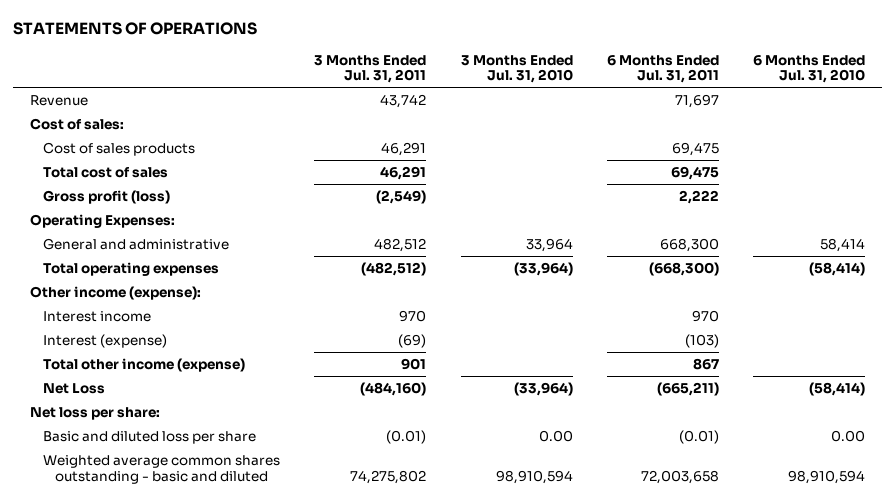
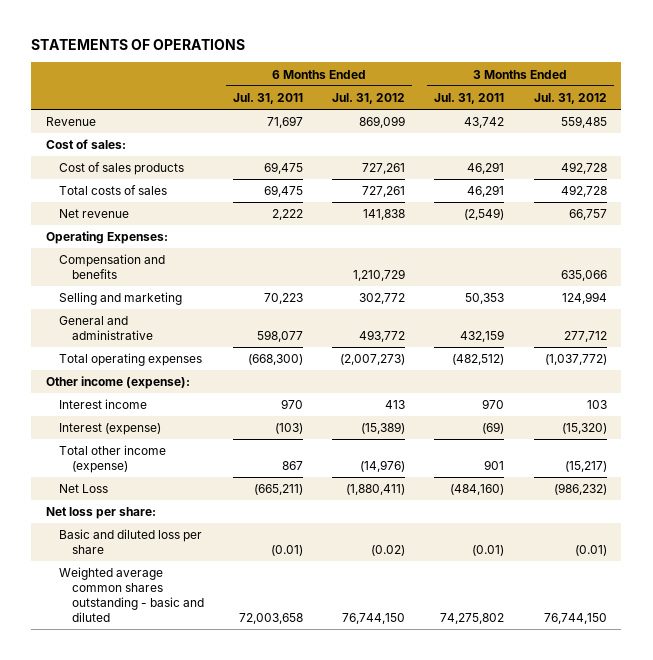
[460,54,573,84] 3 Months Ended Jul. 31, 2010 -> none
[753,54,866,84] 6 Months Ended Jul. 31, 2010 -> none
none -> [332,92,406,104] Jul. 31, 2012
none -> [533,92,607,104] Jul. 31, 2012
[42,166,168,178] Total cost of sales -> [58,185,167,196] Total costs of sales
[42,189,170,204] Gross profit (loss) -> [58,209,129,219] Net revenue
none -> [58,254,165,279] Compensation and benefits
none -> [58,292,182,306] Selling and marketing
[374,237,427,252] 482,512 -> [460,329,505,342] 432,159
[659,237,719,252] 668,300 -> [256,329,303,342] 598,077

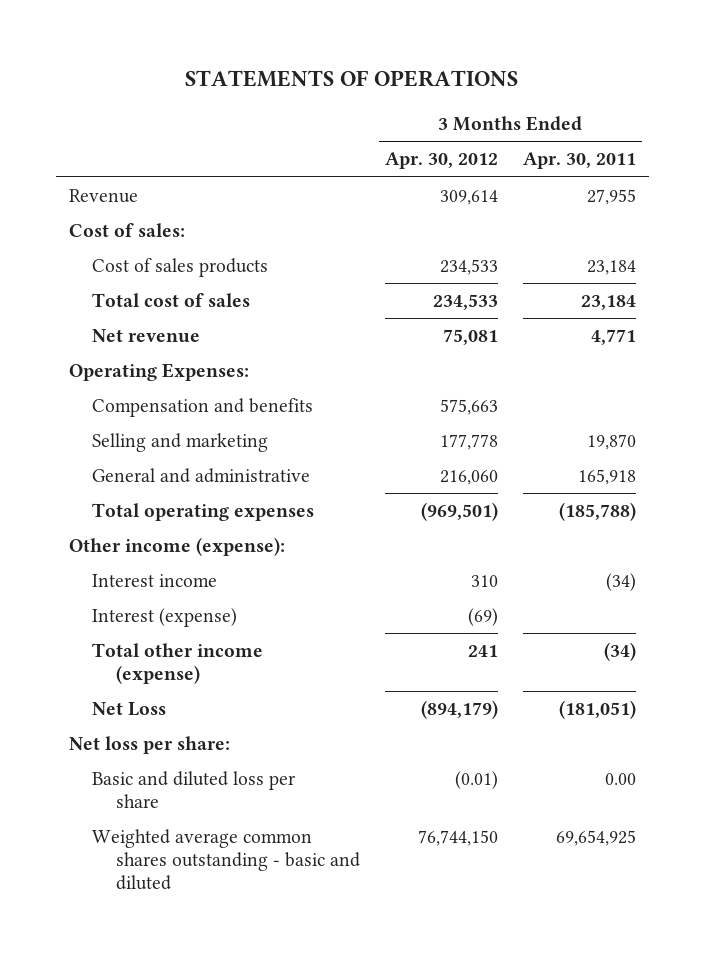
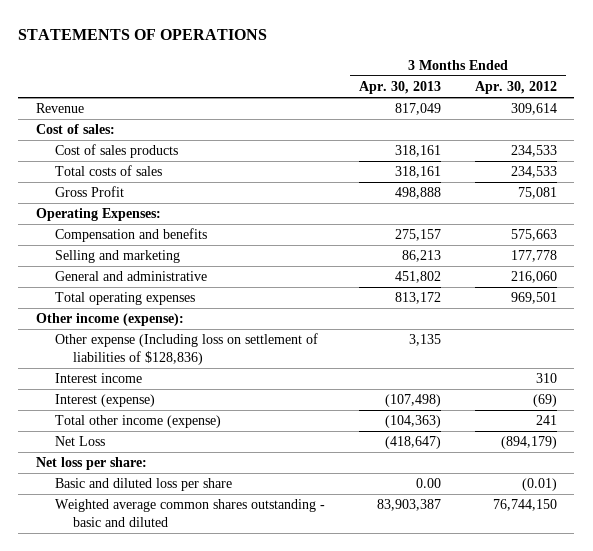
[523,152,637,170] Apr. 30, 2011 -> none
none -> [358,81,441,95] Apr. 30, 2013
[92,293,251,308] Total cost of sales -> [54,165,162,177] Total costs of sales
[92,329,201,344] Net revenue -> [54,186,124,198] Gross Profit
[420,502,498,522] (969,501) -> [511,292,558,305] 969,501
none -> [54,333,318,365] Other expense (Including loss on settlement of liabilities of $128,836)

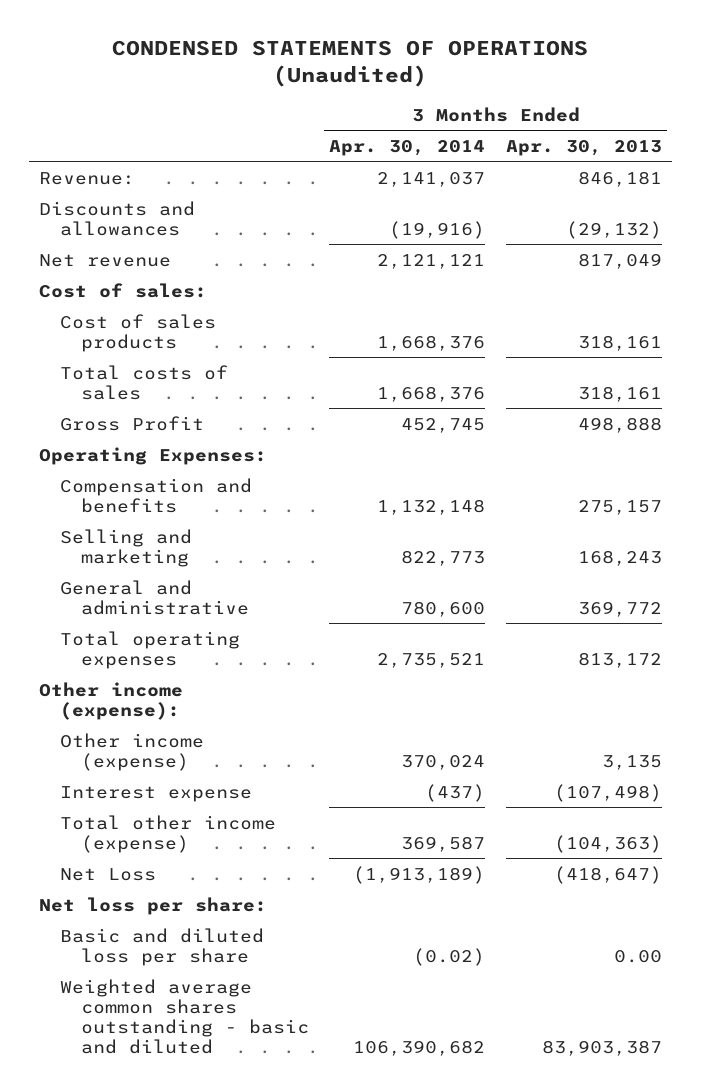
[18,29,268,41] STATEMENTS OF OPERATIONS -> [112,40,589,87] CONDENSED STATEMENTS OF OPERATIONS (Unaudited)
[475,81,558,95] Apr. 30, 2012 -> none
none -> [329,139,486,156] Apr. 30, 2014
none -> [38,171,135,185] Revenue:
none -> [38,200,195,236] Discounts and allowances
[35,103,84,114] Revenue -> [38,253,171,267] Net revenue
[401,250,441,263] 86,213 -> [577,549,662,566] 168,243
[394,271,441,284] 451,802 -> [577,600,662,617] 369,772
[54,373,142,384] Interest income -> none
[54,333,318,365] Other expense (Including loss on settlement of liabilities of $128,836) -> [59,732,204,771] Other income (expense)
[54,394,155,408] Interest (expense) -> [59,785,252,802] Interest expense

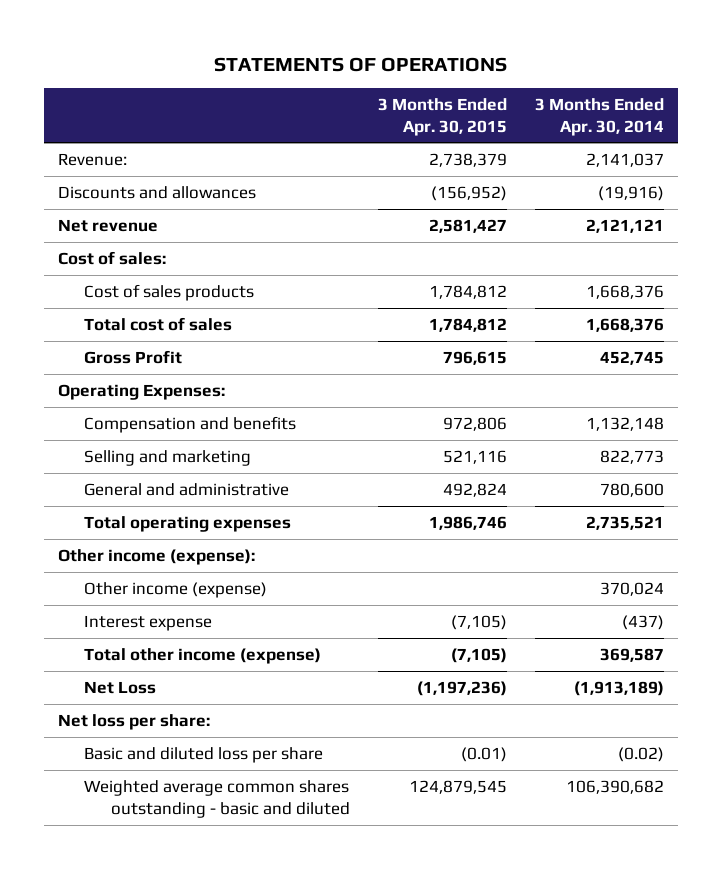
[112,40,589,87] CONDENSED STATEMENTS OF OPERATIONS (Unaudited) -> [213,56,507,72] STATEMENTS OF OPERATIONS
[505,139,662,156] Apr. 30, 2013 -> none
none -> [377,97,507,136] 3 Months Ended Apr. 30, 2015
[59,364,228,400] Total costs of sales -> [84,316,233,331] Total cost of sales

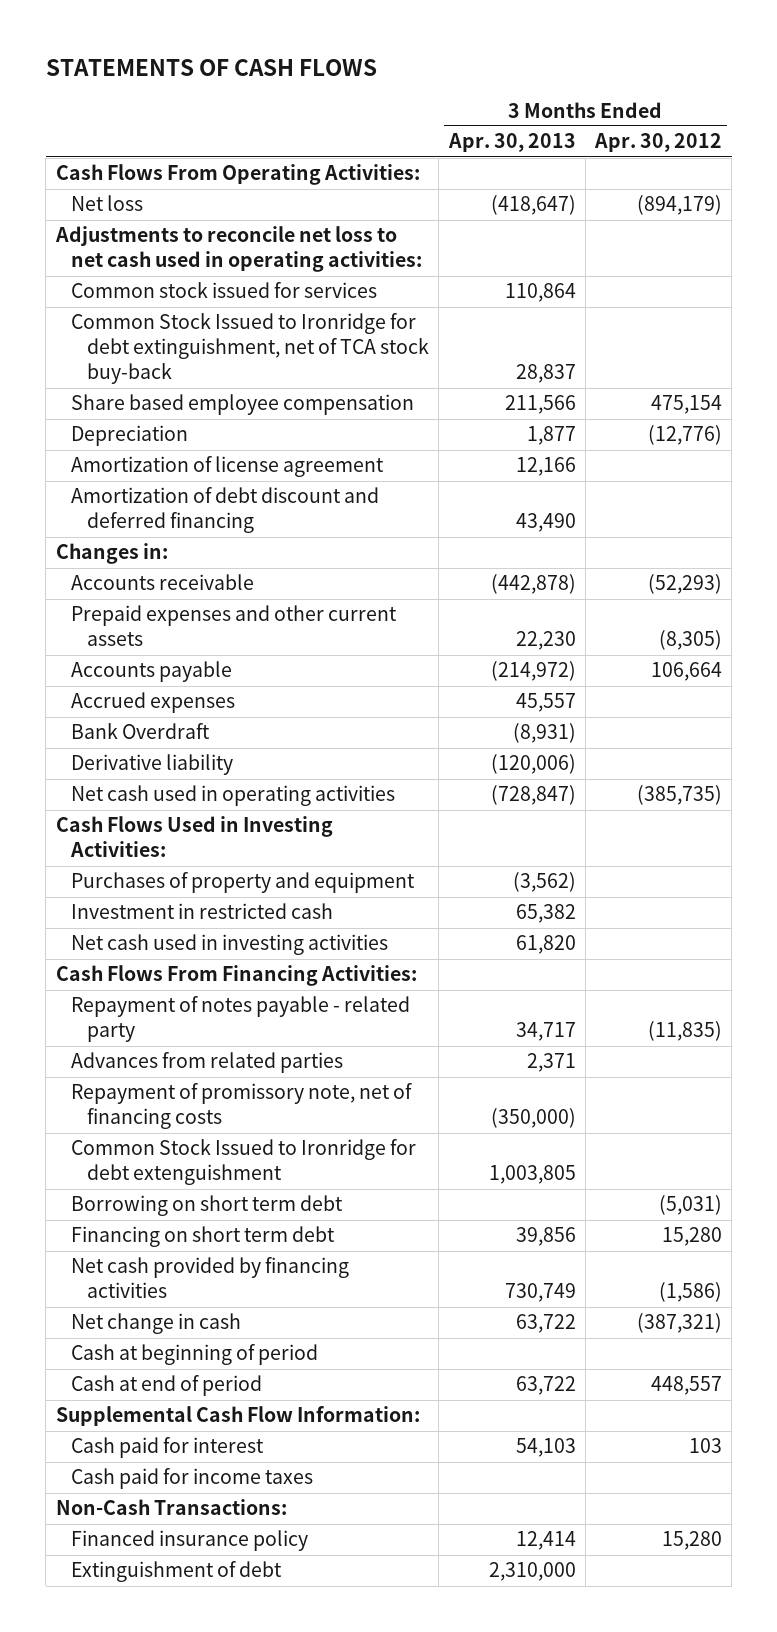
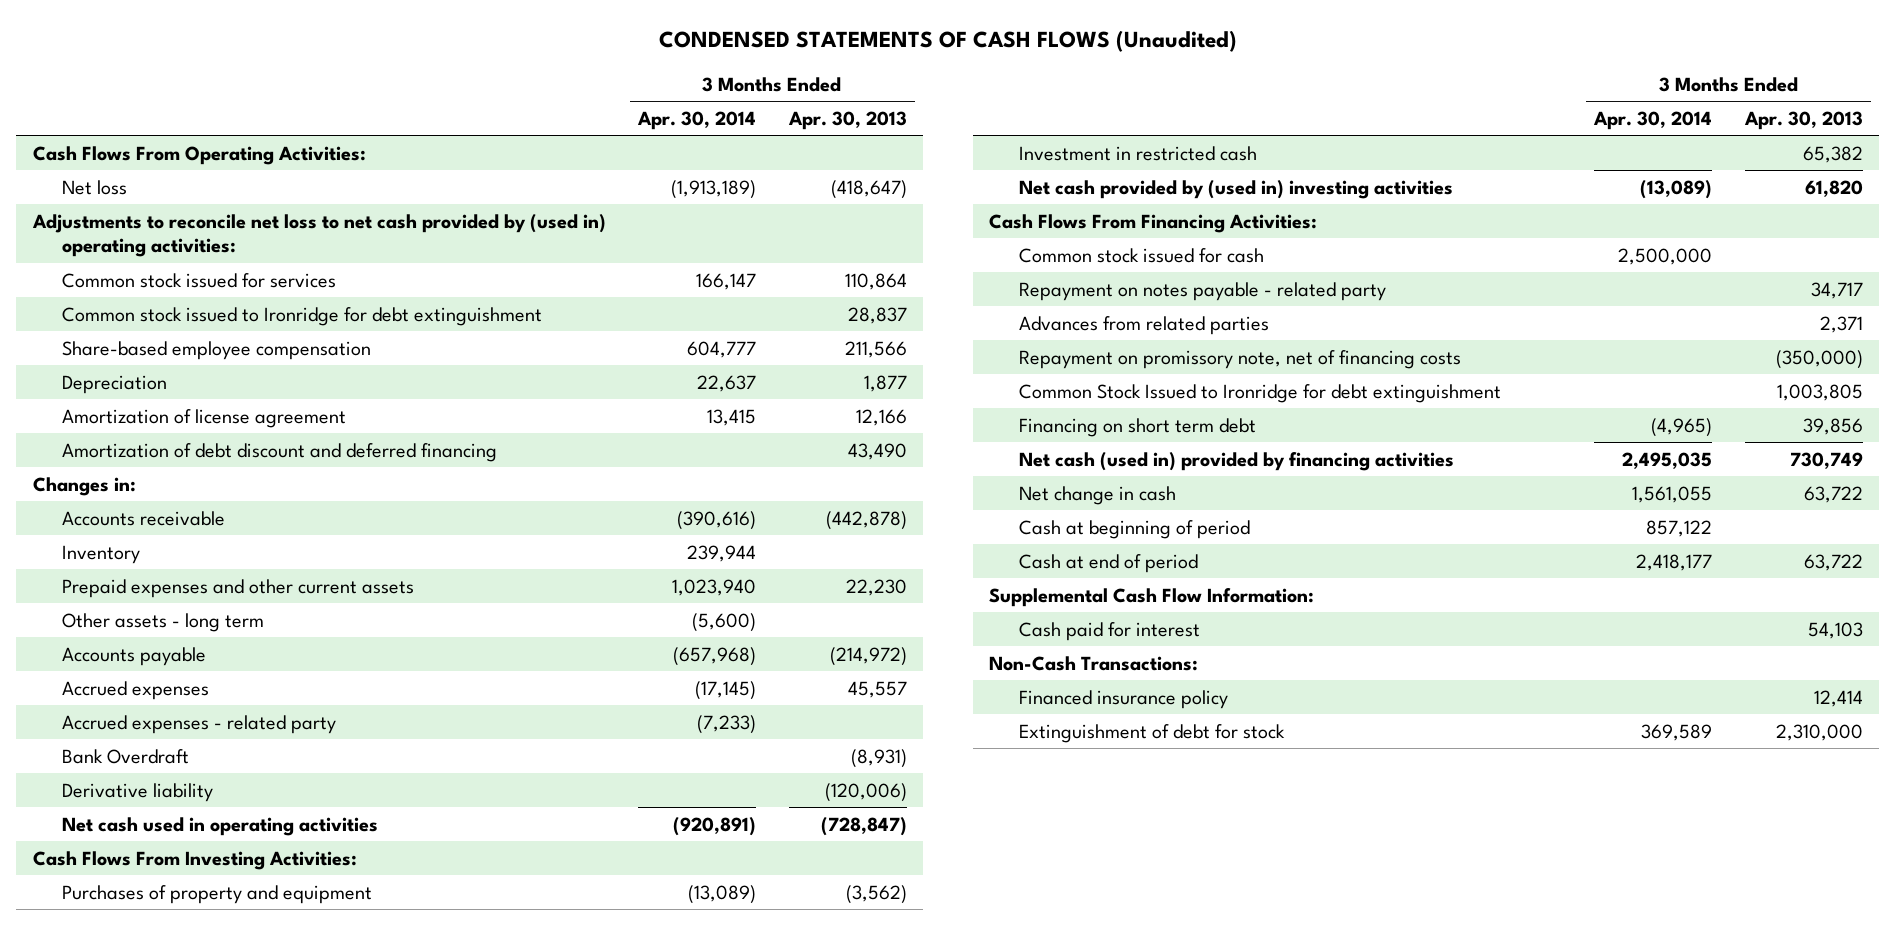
[45,58,377,76] STATEMENTS OF CASH FLOWS -> [658,30,1237,53] CONDENSED STATEMENTS OF CASH FLOWS (Unaudited)
[593,133,722,153] Apr. 30, 2012 -> none
none -> [637,110,757,130] Apr. 30, 2014
[54,226,423,273] Adjustments to reconcile net loss to net cash used in operating activities: -> [31,213,606,258] Adjustments to reconcile net loss to net cash provided by (used in) operating activities:
[71,313,430,385] Common Stock Issued to Ironridge for debt extinguishment, net of TCA stock buy-back -> [62,306,543,326] Common stock issued to Ironridge for debt extinguishment
[71,394,415,416] Share based employee compensation -> [62,340,372,360] Share-based employee compensation
none -> [62,544,141,564] Inventory
none -> [62,612,265,632] Other assets - long term
none -> [62,714,337,734] Accrued expenses - related party
[55,816,333,858] Cash Flows Used in Investing Activities: -> [32,850,357,870] Cash Flows From Investing Activities:
[71,934,389,956] Net cash used in investing activities -> [1018,179,1453,199] Net cash provided by (used in) investing activities
none -> [1018,247,1264,263] Common stock issued for cash
[71,996,411,1043] Repayment of notes payable - related party -> [1018,281,1386,301] Repayment on notes payable - related party
[71,1195,344,1217] Borrowing on short term debt -> none
[71,1083,413,1130] Repayment of promissory note, net of financing costs -> [1018,349,1461,369] Repayment on promissory note, net of financing costs
[71,1139,417,1186] Common Stock Issued to Ironridge for debt extenguishment -> [1018,383,1501,403] Common Stock Issued to Ironridge for debt extinguishment
[71,1257,350,1299] Net cash provided by financing activities -> [1018,451,1454,471] Net cash (used in) provided by financing activities
[71,1468,314,1490] Cash paid for income taxes -> none
[71,1561,283,1583] Extinguishment of debt -> [1018,723,1285,743] Extinguishment of debt for stock

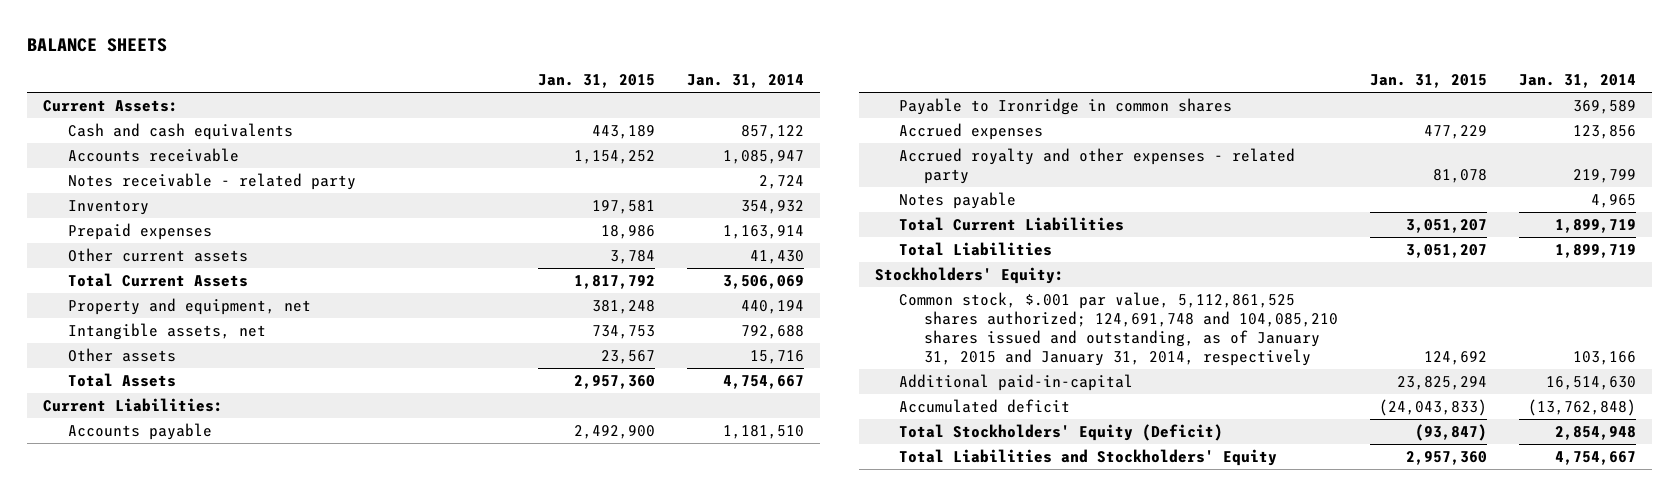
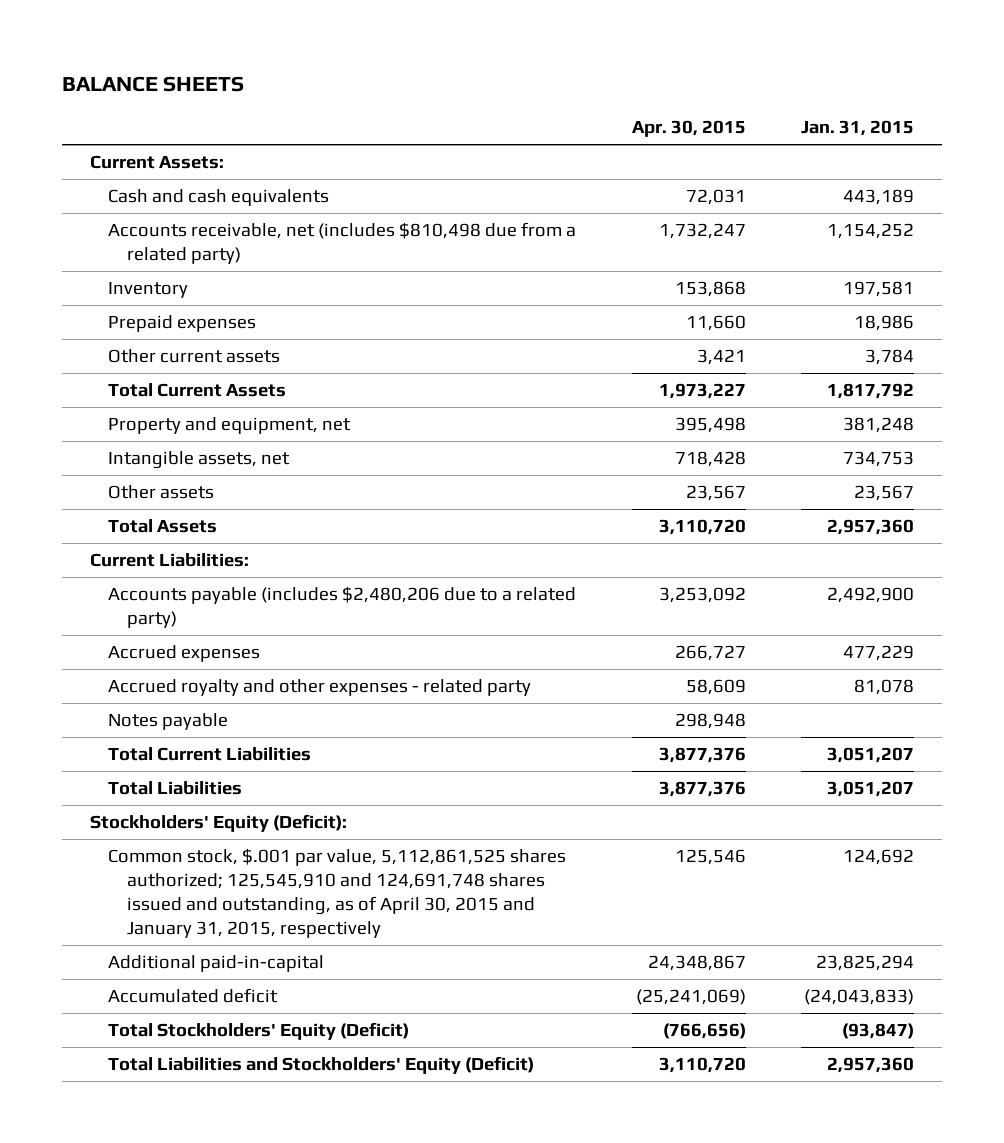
[686,74,804,89] Jan. 31, 2014 -> none
none -> [631,120,746,138] Apr. 30, 2015
[67,173,356,191] Notes receivable - related party -> none
[67,148,239,163] Accounts receivable -> [108,222,577,265] Accounts receivable, net (includes $810,498 due from a related party)
[899,98,1233,116] Payable to Ironridge in common shares -> none
[67,423,212,441] Accounts payable -> [108,586,577,629] Accounts payable (includes $2,480,206 due to a related party)
[875,267,1065,285] Stockholders' Equity: -> [89,814,347,833] Stockholders' Equity (Deficit):
[899,292,1338,367] Common stock, $.001 par value, 5,112,861,525 shares authorized; 124,691,748 and 104,085,210 shares issued and outstanding, as of January 31, 2015 and January 31, 2014, respectively -> [108,848,567,939] Common stock, $.001 par value, 5,112,861,525 shares authorized; 125,545,910 and 124,691,748 shares issued and outstanding, as of April 30, 2015 and January 31, 2015, respectively
[899,449,1278,467] Total Liabilities and Stockholders' Equity -> [108,1056,535,1075] Total Liabilities and Stockholders' Equity (Deficit)

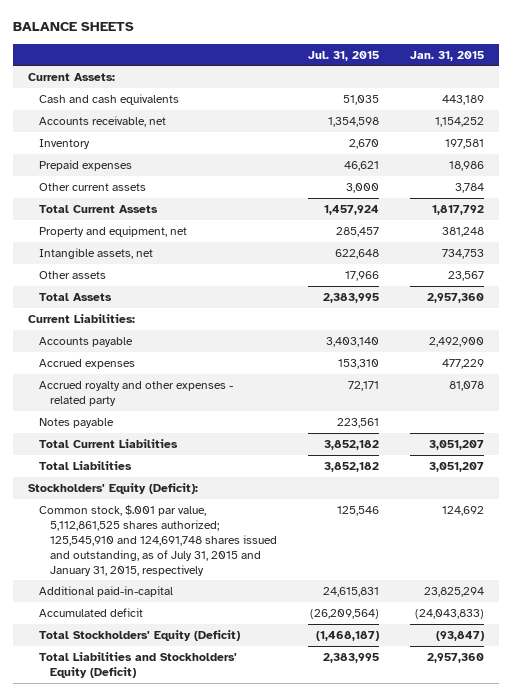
[631,120,746,138] Apr. 30, 2015 -> none
none -> [308,50,380,61] Jul. 31, 2015
[108,222,577,265] Accounts receivable, net (includes $810,498 due from a related party) -> [39,116,167,128] Accounts receivable, net
[108,586,577,629] Accounts payable (includes $2,480,206 due to a related party) -> [39,337,134,348] Accounts payable
[108,848,567,939] Common stock, $.001 par value, 5,112,861,525 shares authorized; 125,545,910 and 124,691,748 shares issued and outstanding, as of April 30, 2015 and January 31, 2015, respectively -> [39,505,278,576] Common stock, $.001 par value, 5,112,861,525 shares authorized; 125,545,910 and 124,691,748 shares issued and outstanding, as of July 31, 2015 and January 31, 2015, respectively

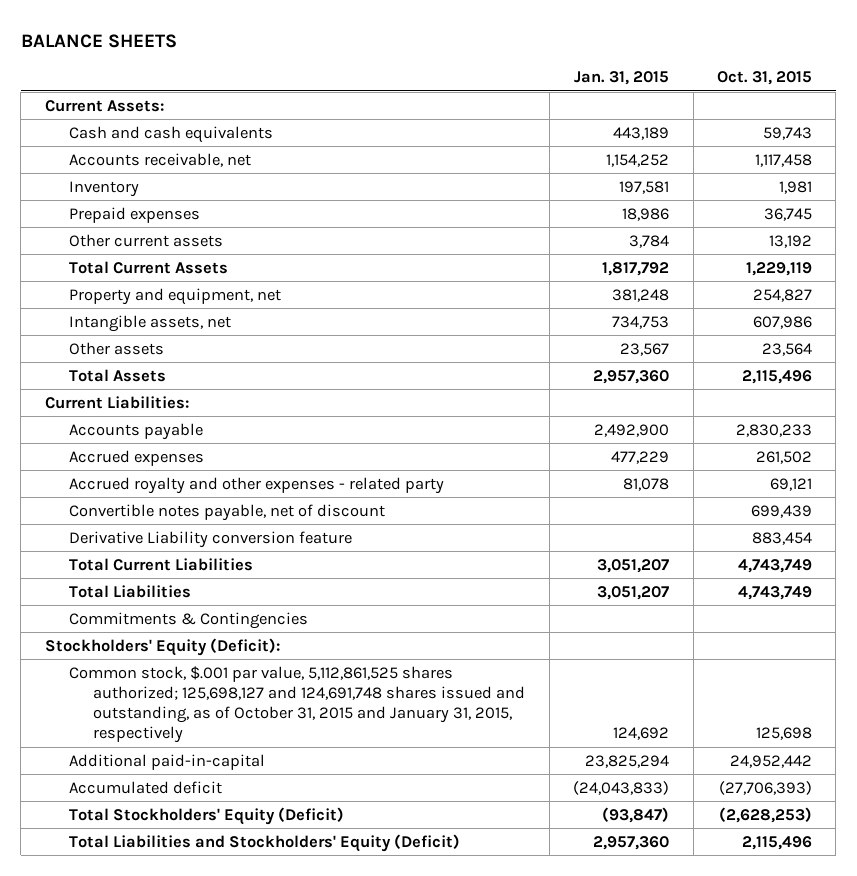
[308,50,380,61] Jul. 31, 2015 -> none
none -> [717,71,813,86] Oct. 31, 2015
[39,418,115,429] Notes payable -> none
none -> [69,503,386,521] Convertible notes payable, net of discount
none -> [69,530,353,548] Derivative Liability conversion feature
none -> [69,611,309,629] Commitments & Contingencies
[39,505,278,576] Common stock, $.001 par value, 5,112,861,525 shares authorized; 125,545,910 and 124,691,748 shares issued and outstanding, as of July 31, 2015 and January 31, 2015, respectively -> [69,665,526,744] Common stock, $.001 par value, 5,112,861,525 shares authorized; 125,698,127 and 124,691,748 shares issued and outstanding, as of October 31, 2015 and January 31, 2015, respectively

